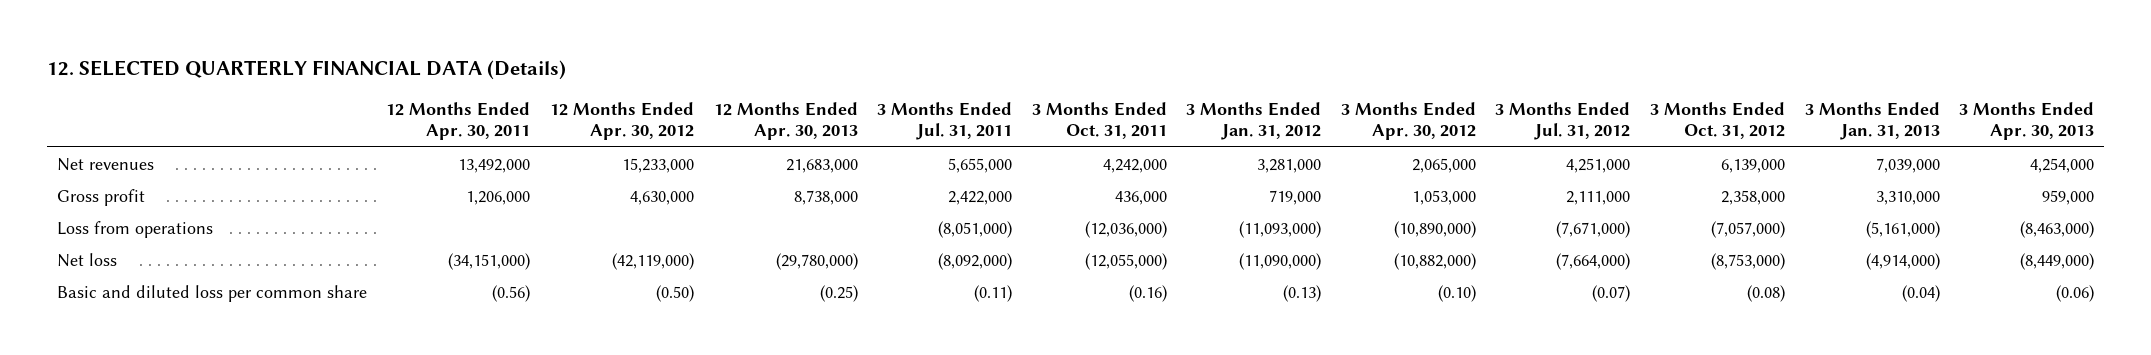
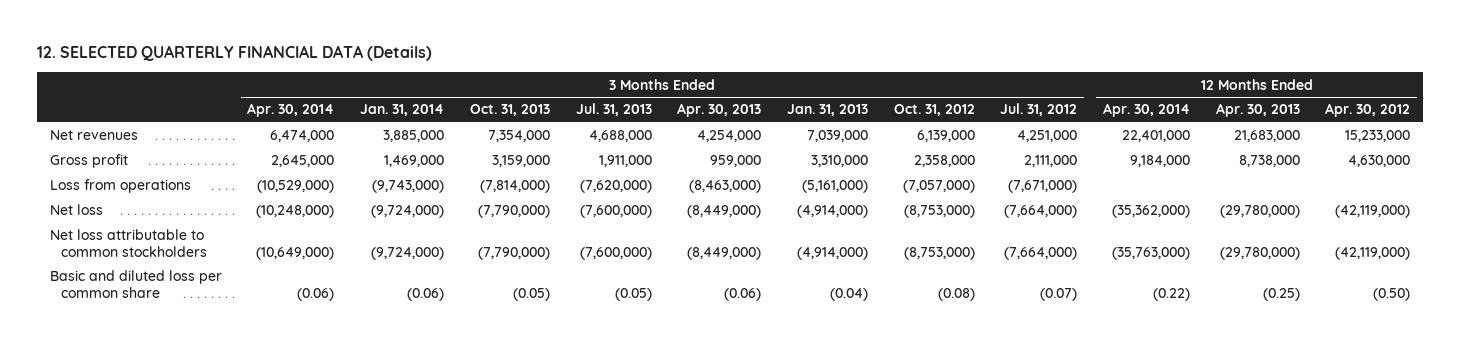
[386,101,531,141] 12 Months Ended Apr. 30, 2011 -> none
[877,101,1013,141] 3 Months Ended Jul. 31, 2011 -> none
[1031,101,1167,140] 3 Months Ended Oct. 31, 2011 -> none
[1186,101,1322,141] 3 Months Ended Jan. 31, 2012 -> none
[1340,101,1476,141] 3 Months Ended Apr. 30, 2012 -> none
none -> [247,103,335,118] Apr. 30, 2014
none -> [360,104,445,117] Jan. 31, 2014
none -> [469,104,550,117] Oct. 31, 2013
none -> [575,103,652,117] Jul. 31, 2013
none -> [1102,103,1190,118] Apr. 30, 2014
none -> [49,229,207,257] Net loss attributable to common stockholders

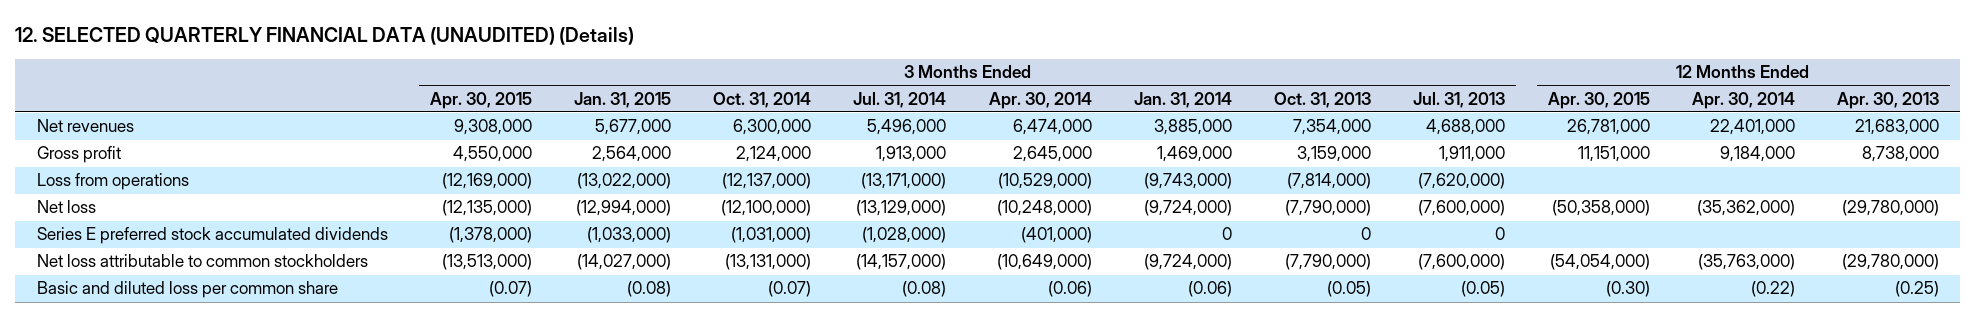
[36,45,432,62] 12. SELECTED QUARTERLY FINANCIAL DATA (Details) -> [15,26,635,45] 12. SELECTED QUARTERLY FINANCIAL DATA (UNAUDITED) (Details)
[677,103,762,118] Apr. 30, 2013 -> none
[786,104,868,117] Jan. 31, 2013 -> none
[893,104,975,117] Oct. 31, 2012 -> none
[1000,103,1078,117] Jul. 31, 2012 -> none
[1325,103,1411,118] Apr. 30, 2012 -> none
none -> [429,91,532,109] Apr. 30, 2015
none -> [574,91,672,108] Jan. 31, 2015
none -> [713,91,812,108] Oct. 31, 2014
none -> [853,91,947,108] Jul. 31, 2014
none -> [1547,91,1650,109] Apr. 30, 2015
none -> [36,227,388,245] Series E preferred stock accumulated dividends

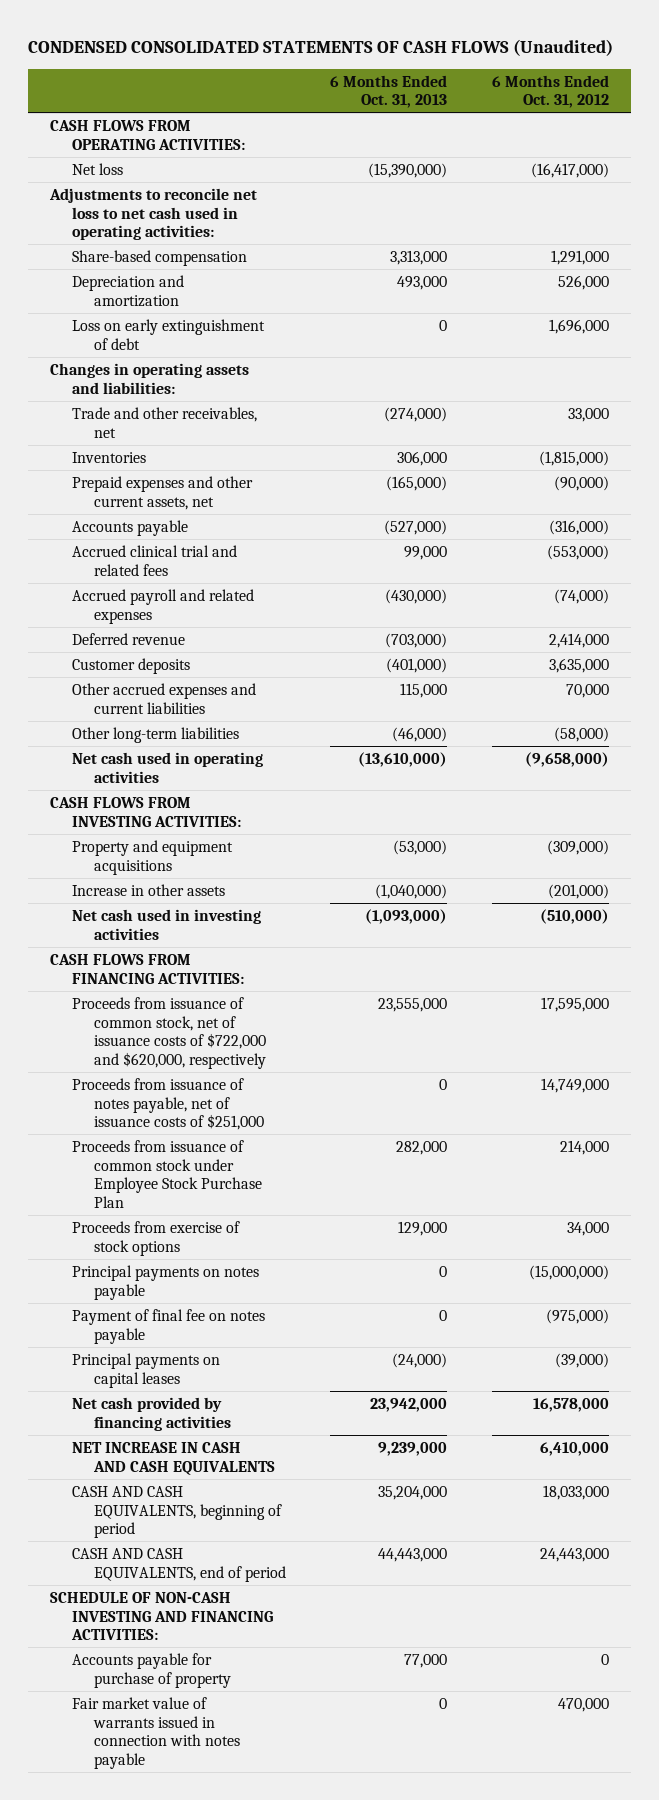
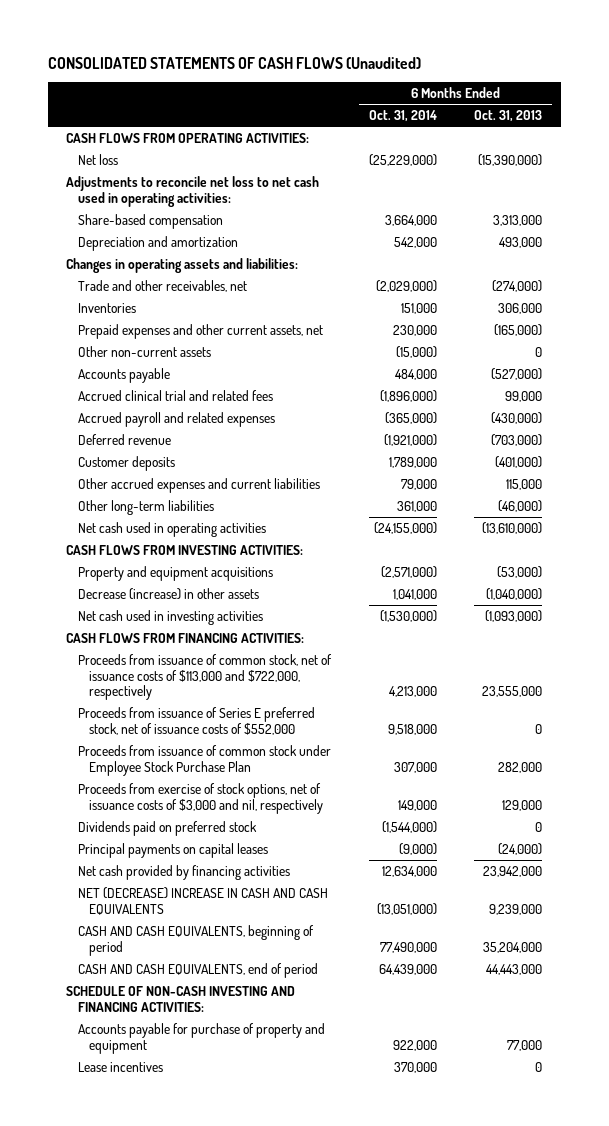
[28,38,614,56] CONDENSED CONSOLIDATED STATEMENTS OF CASH FLOWS (Unaudited) -> [47,56,421,69] CONSOLIDATED STATEMENTS OF CASH FLOWS (Unaudited)
[491,74,609,109] 6 Months Ended Oct. 31, 2012 -> none
none -> [368,110,437,123] Oct. 31, 2014
[72,318,266,350] Loss on early extinguishment of debt -> none
none -> [77,345,211,357] Other non-current assets
[72,883,226,896] Increase in other assets -> [77,587,259,600] Decrease (increase) in other assets
[72,1077,265,1131] Proceeds from issuance of notes payable, net of issuance costs of $251,000 -> none
[72,996,267,1070] Proceeds from issuance of common stock, net of issuance costs of $722,000 and $620,000, respectively -> [77,653,332,701] Proceeds from issuance of common stock, net of issuance costs of $113,000 and $722,000, respectively
none -> [77,706,315,735] Proceeds from issuance of Series E preferred stock, net of issuance costs of $552,000
[72,1264,260,1300] Principal payments on notes payable -> none
[72,1308,266,1344] Payment of final fee on notes payable -> none
[72,1220,241,1256] Proceeds from exercise of stock options -> [77,782,324,814] Proceeds from exercise of stock options, net of issuance costs of $3,000 and nil, respectively
none -> [77,820,257,836] Dividends paid on preferred stock
[72,1441,276,1475] NET INCREASE IN CASH AND CASH EQUIVALENTS -> [77,886,328,915] NET (DECREASE) INCREASE IN CASH AND CASH EQUIVALENTS
[72,1696,241,1770] Fair market value of warrants issued in connection with notes payable -> none
[72,1652,232,1688] Accounts payable for purchase of property -> [77,1022,325,1054] Accounts payable for purchase of property and equipment
none -> [77,1061,163,1072] Lease incentives

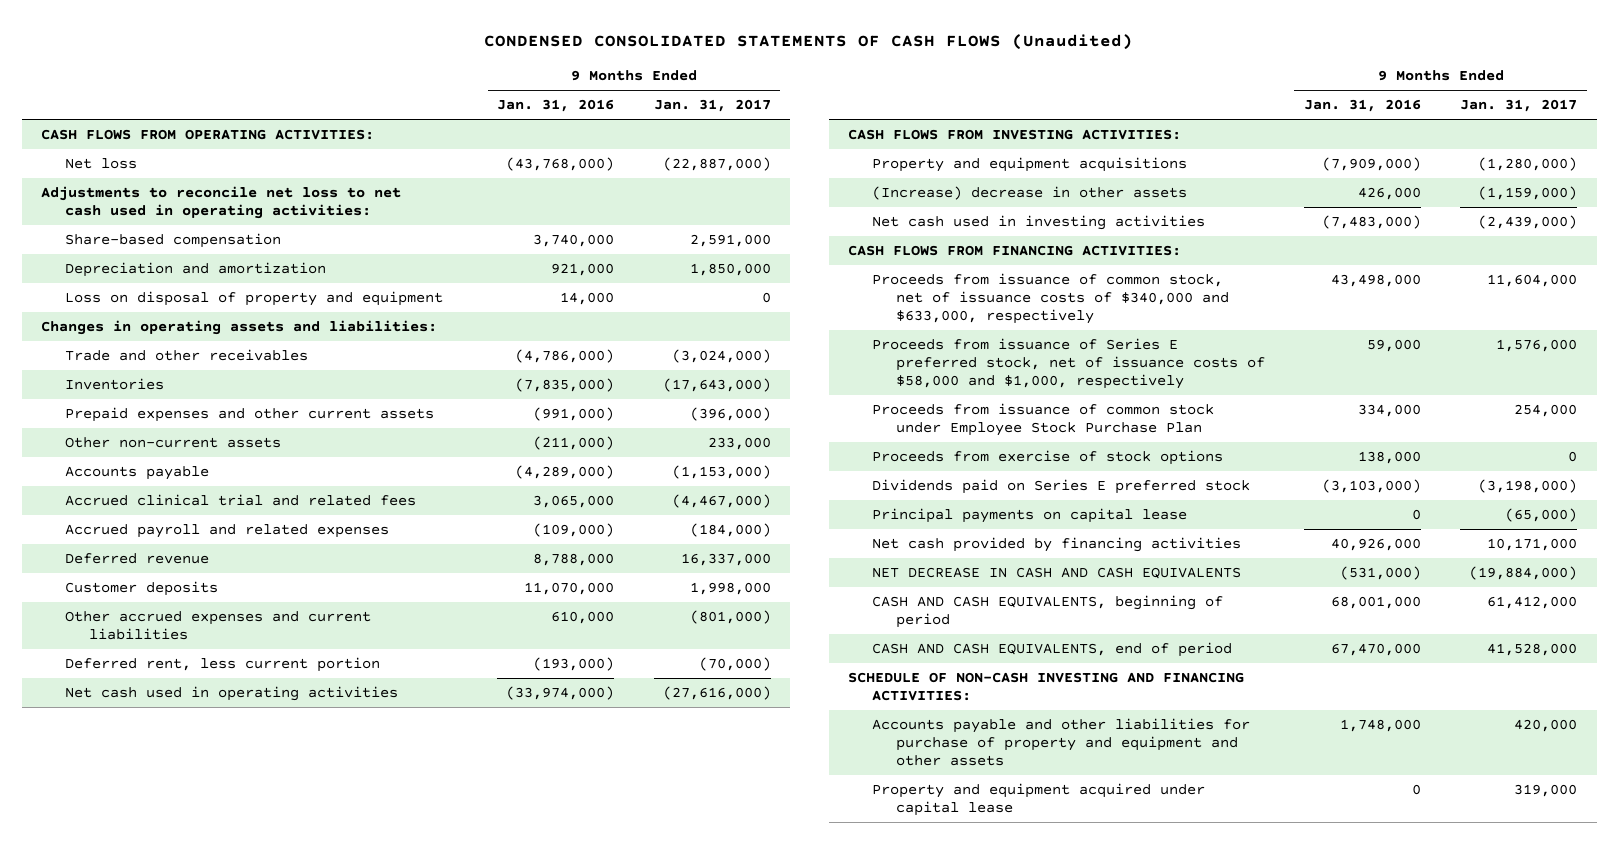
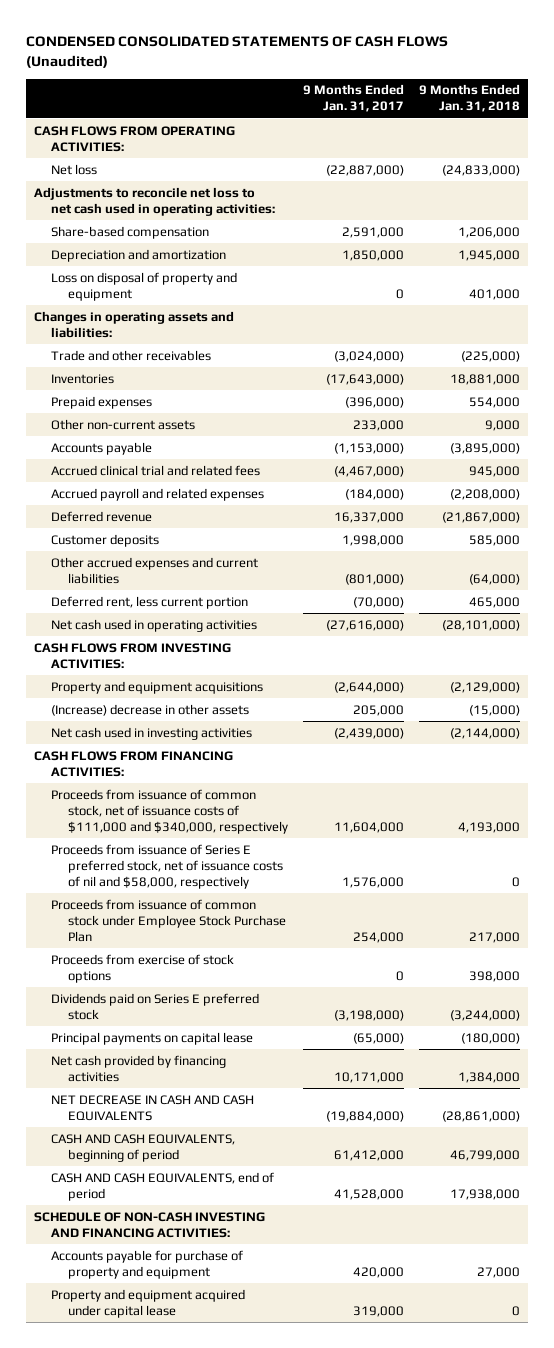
[497,99,615,113] Jan. 31, 2016 -> none
none -> [419,84,521,113] 9 Months Ended Jan. 31, 2018
[65,407,435,423] Prepaid expenses and other current assets -> [50,395,152,409] Prepaid expenses
[1478,157,1578,172] (1,280,000) -> [334,681,405,693] (2,644,000)
[1478,186,1578,201] (1,159,000) -> [353,704,405,716] 205,000
[872,273,1230,325] Proceeds from issuance of common stock, net of issuance costs of $340,000 and $633,000, respectively -> [50,788,289,834] Proceeds from issuance of common stock, net of issuance costs of $111,000 and $340,000, respectively
[872,338,1266,390] Proceeds from issuance of Series E preferred stock, net of issuance costs of $58,000 and $1,000, respectively -> [50,843,284,889] Proceeds from issuance of Series E preferred stock, net of issuance costs of nil and $58,000, respectively
[872,718,1251,767] Accounts payable and other liabilities for purchase of property and equipment and other assets -> [50,1249,243,1279] Accounts payable for purchase of property and equipment

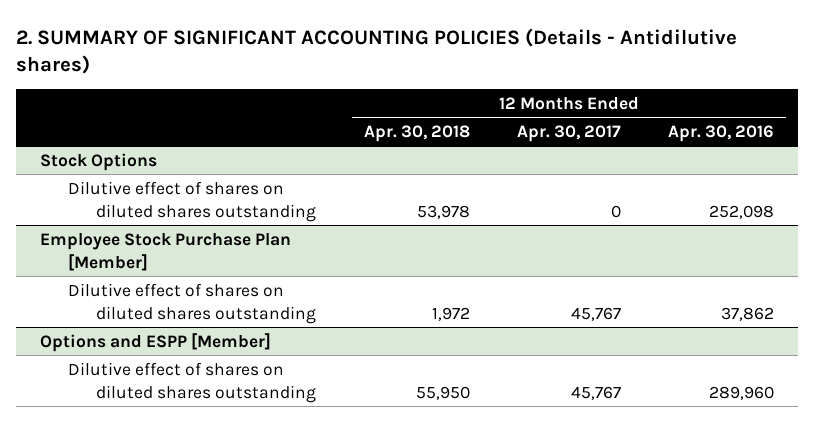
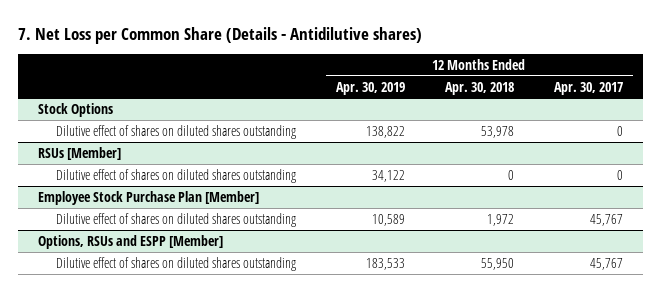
[16,27,738,75] 2. SUMMARY OF SIGNIFICANT ACCOUNTING POLICIES (Details - Antidilutive shares) -> [18,27,423,45] 7. Net Loss per Common Share (Details - Antidilutive shares)
[668,124,775,142] Apr. 30, 2016 -> none
none -> [336,81,406,95] Apr. 30, 2019
none -> [38,146,122,160] RSUs [Member]
none -> [56,168,297,183] Dilutive effect of shares on diluted shares outstanding
[39,332,271,352] Options and ESPP [Member] -> [38,234,224,249] Options, RSUs and ESPP [Member]

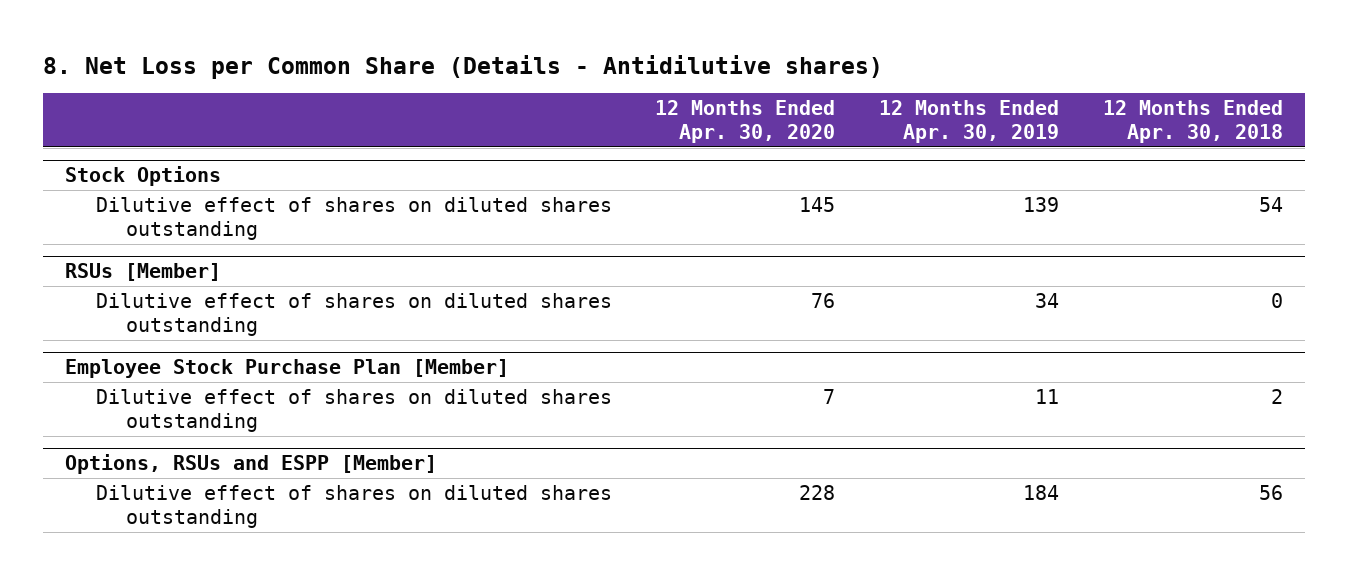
[18,27,423,45] 7. Net Loss per Common Share (Details - Antidilutive shares) -> [43,54,884,79] 8. Net Loss per Common Share (Details - Antidilutive shares)
[553,81,623,95] Apr. 30, 2017 -> none
none -> [655,100,836,144] 12 Months Ended Apr. 30, 2020
[366,125,406,138] 138,822 -> [1022,196,1059,212] 139
[480,125,514,138] 53,978 -> [1258,196,1283,212] 54
[372,169,406,182] 34,122 -> [1034,292,1059,308] 34
[372,213,406,226] 10,589 -> [1034,388,1059,404] 11
[486,213,514,226] 1,972 -> [1270,388,1283,404] 2
[366,257,406,270] 183,533 -> [1022,484,1059,500] 184
[480,257,514,270] 55,950 -> [1258,484,1283,500] 56

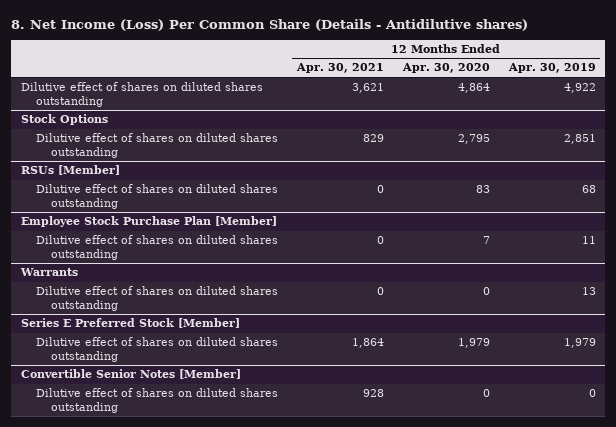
[43,54,884,79] 8. Net Loss per Common Share (Details - Antidilutive shares) -> [11,18,529,31] 8. Net Income (Loss) Per Common Share (Details - Antidilutive shares)
[1102,100,1283,144] 12 Months Ended Apr. 30, 2018 -> none
none -> [295,63,384,74] Apr. 30, 2021
none -> [20,82,263,107] Dilutive effect of shares on diluted shares outstanding
[799,196,836,212] 145 -> [457,134,490,145] 2,795
[1022,196,1059,212] 139 -> [563,134,596,145] 2,851
[811,292,836,308] 76 -> [475,185,490,194] 83
[1034,292,1059,308] 34 -> [581,185,596,194] 68
[64,454,437,475] Options, RSUs and ESPP [Member] -> none
none -> [19,268,78,277] Warrants
[799,484,836,500] 228 -> [482,287,490,296] 0
[1022,484,1059,500] 184 -> [581,287,596,296] 13
none -> [20,318,240,329] Series E Preferred Stock [Member]
none -> [35,337,278,362] Dilutive effect of shares on diluted shares outstanding
none -> [20,369,241,380] Convertible Senior Notes [Member]
none -> [35,388,278,413] Dilutive effect of shares on diluted shares outstanding

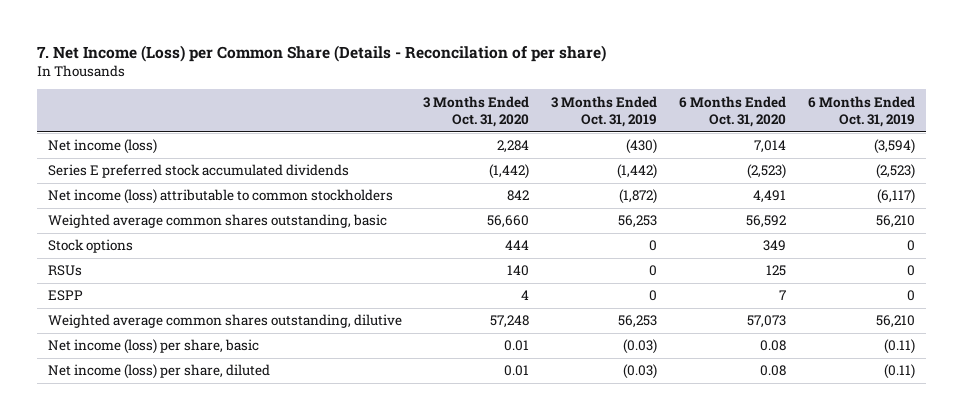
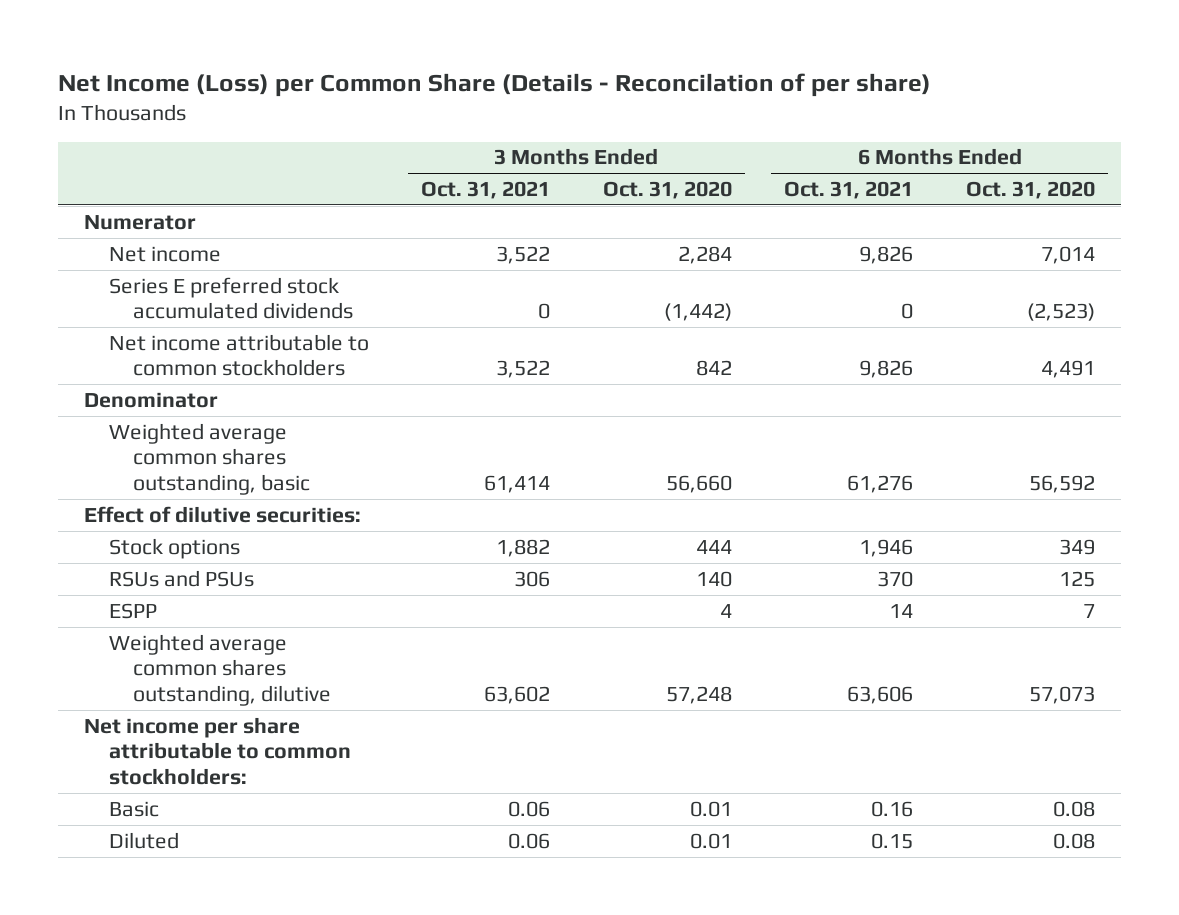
[36,44,606,62] 7. Net Income (Loss) per Common Share (Details - Reconcilation of per share) -> [57,73,931,98] Net Income (Loss) per Common Share (Details - Reconcilation of per share)
[551,95,658,127] 3 Months Ended Oct. 31, 2019 -> none
[807,95,915,127] 6 Months Ended Oct. 31, 2019 -> none
none -> [421,180,551,199] Oct. 31, 2021
none -> [784,180,914,199] Oct. 31, 2021
none -> [84,214,197,230] Numerator
[47,139,157,155] Net income (loss) -> [108,245,221,262] Net income
[47,189,393,205] Net income (loss) attributable to common stockholders -> [108,333,369,377] Net income attributable to common stockholders
none -> [84,391,219,408] Denominator
none -> [84,505,362,523] Effect of dilutive securities:
[47,265,82,277] RSUs -> [108,569,254,587] RSUs and PSUs
none -> [84,716,351,785] Net income per share attributable to common stockholders:
[47,339,259,355] Net income (loss) per share, basic -> [108,800,159,817] Basic
[47,364,270,380] Net income (loss) per share, diluted -> [108,831,179,849] Diluted

